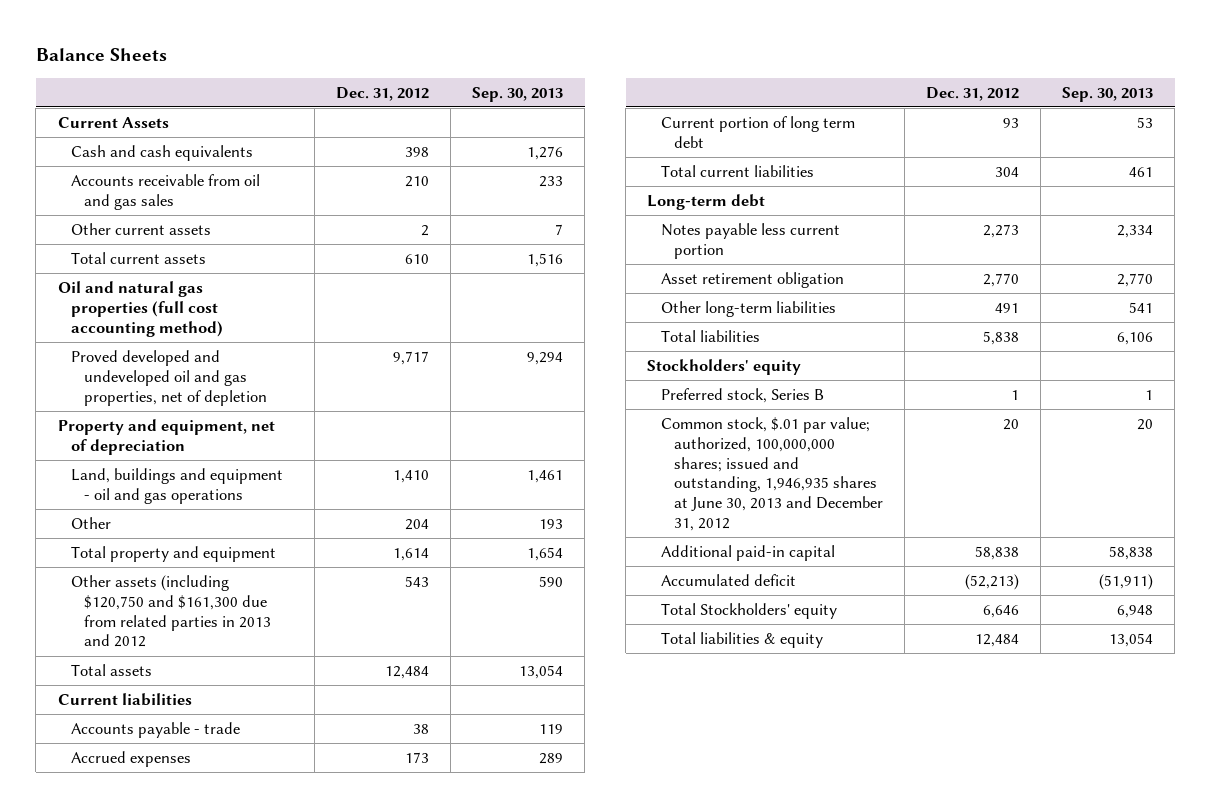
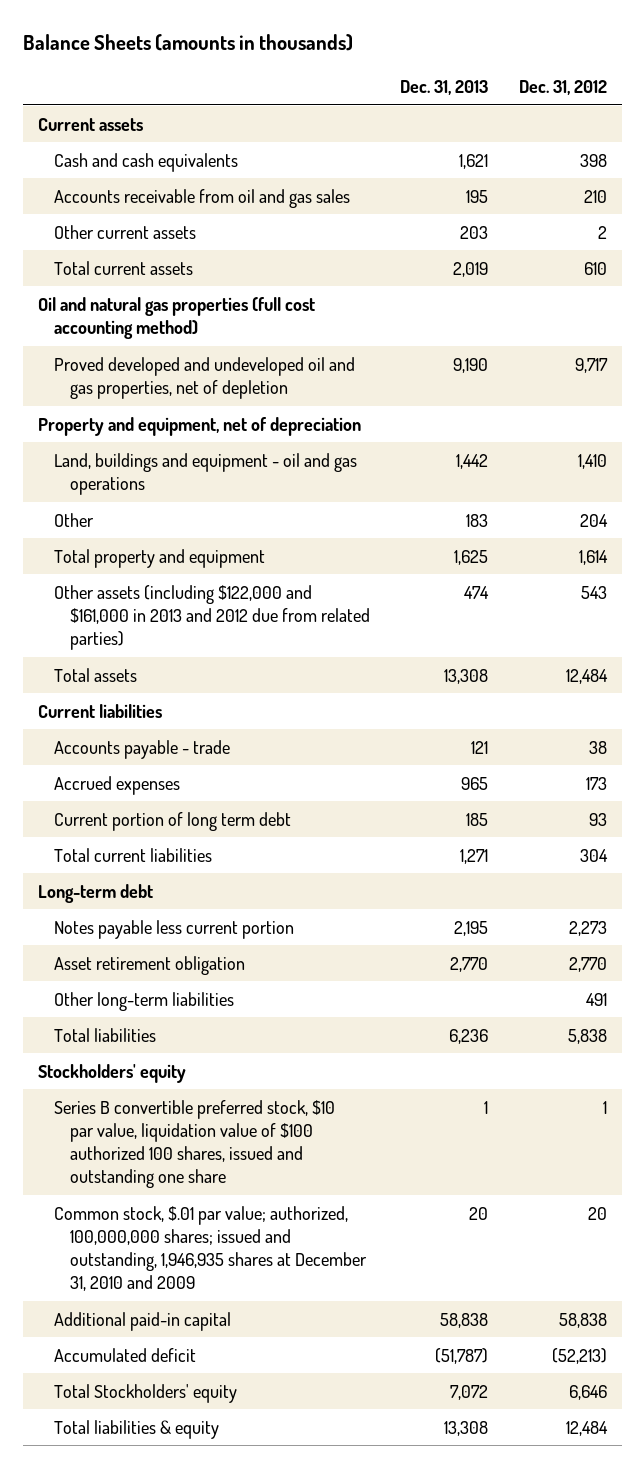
[35,48,167,62] Balance Sheets -> [22,34,353,52] Balance Sheets (amounts in thousands)
[472,86,564,102] Sep. 30, 2013 -> none
none -> [400,80,489,96] Dec. 31, 2013
[57,116,169,128] Current Assets -> [37,117,143,131] Current assets
[70,574,272,648] Other assets (including $120,750 and $161,300 due from related parties in 2013 and 2012 -> [54,584,371,650] Other assets (including $122,000 and $161,000 in 2013 and 2012 due from related parties)
[660,387,824,403] Preferred stock, Series B -> none
none -> [54,1099,336,1188] Series B convertible preferred stock, $10 par value, liquidation value of $100 authorized 100 shares, issued and outstanding one share
[660,416,883,532] Common stock, $.01 par value; authorized, 100,000,000 shares; issued and outstanding, 1,946,935 shares at June 30, 2013 and December 31, 2012 -> [54,1205,368,1291] Common stock, $.01 par value; authorized, 100,000,000 shares; issued and outstanding, 1,946,935 shares at December 31, 2010 and 2009

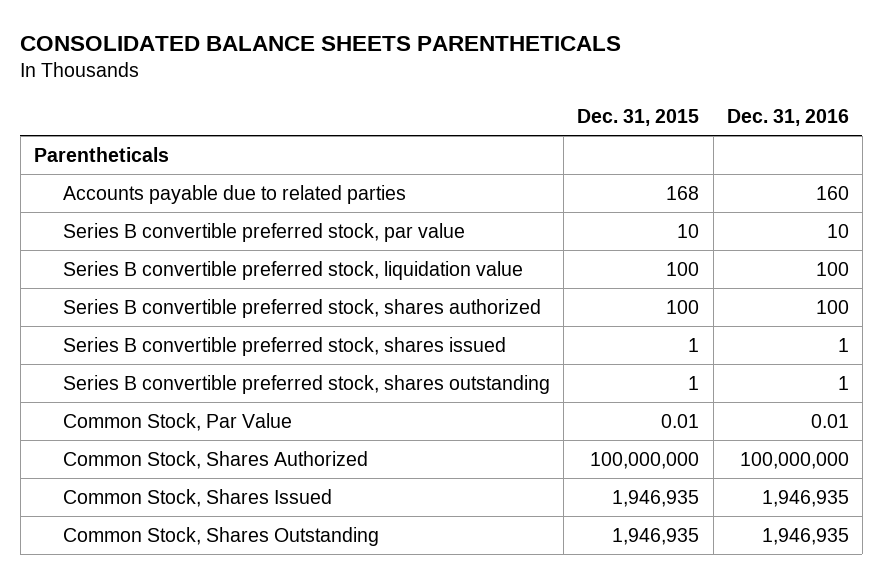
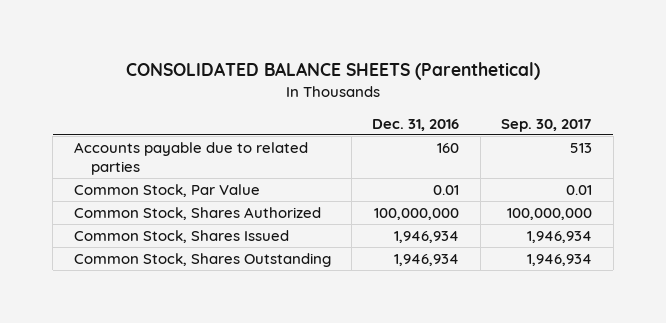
[20,35,622,51] CONSOLIDATED BALANCE SHEETS PARENTHETICALS -> [125,62,540,81] CONSOLIDATED BALANCE SHEETS (Parenthetical)
[577,108,700,126] Dec. 31, 2015 -> none
none -> [501,118,593,132] Sep. 30, 2017
[33,146,169,162] Parentheticals -> none
[63,222,466,242] Series B convertible preferred stock, par value -> none
[63,260,524,280] Series B convertible preferred stock, liquidation value -> none
[63,298,542,318] Series B convertible preferred stock, shares authorized -> none
[63,336,507,356] Series B convertible preferred stock, shares issued -> none
[63,374,551,394] Series B convertible preferred stock, shares outstanding -> none
[761,489,849,507] 1,946,935 -> [394,230,460,243] 1,946,934
[761,527,849,545] 1,946,935 -> [394,253,460,266] 1,946,934

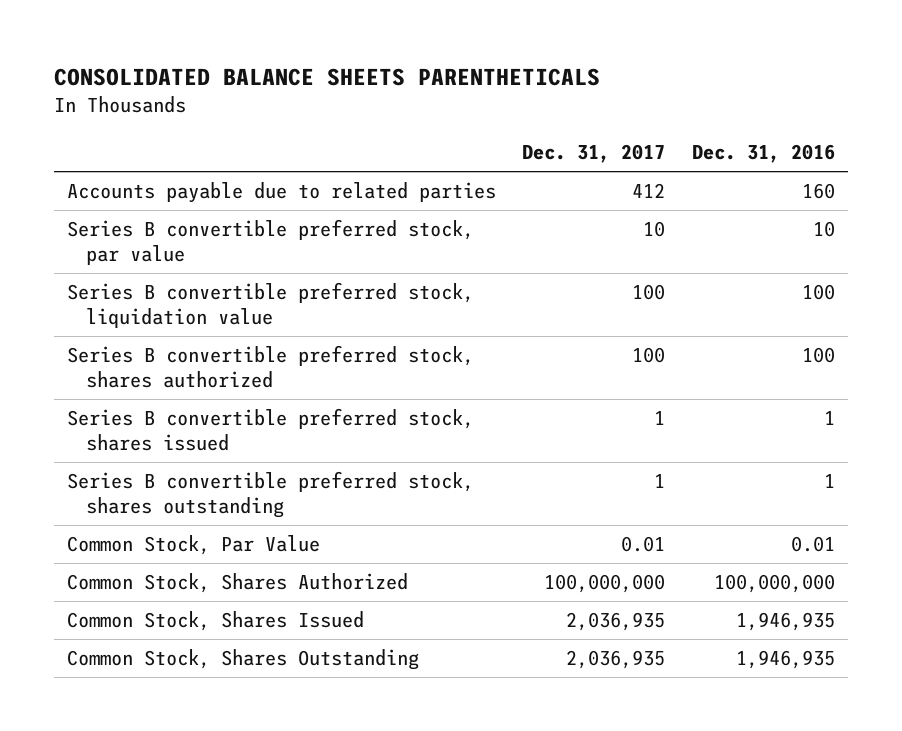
[125,62,540,81] CONSOLIDATED BALANCE SHEETS (Parenthetical) -> [53,68,600,87] CONSOLIDATED BALANCE SHEETS PARENTHETICALS
[501,118,593,132] Sep. 30, 2017 -> none
none -> [522,143,666,163] Dec. 31, 2017
none -> [66,219,474,265] Series B convertible preferred stock, par value
none -> [66,282,474,328] Series B convertible preferred stock, liquidation value
none -> [66,345,474,388] Series B convertible preferred stock, shares authorized
none -> [66,408,474,451] Series B convertible preferred stock, shares issued
none -> [66,471,474,518] Series B convertible preferred stock, shares outstanding
[394,230,460,243] 1,946,934 -> [735,612,835,632] 1,946,935
[394,253,460,266] 1,946,934 -> [735,650,835,670] 1,946,935

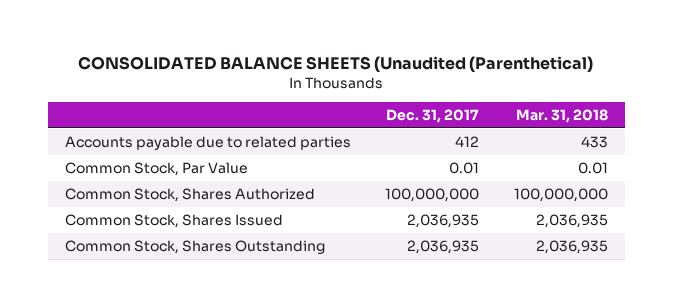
[53,68,600,87] CONSOLIDATED BALANCE SHEETS PARENTHETICALS -> [78,56,594,73] CONSOLIDATED BALANCE SHEETS (Unaudited (Parenthetical)
[691,143,835,163] Dec. 31, 2016 -> none
none -> [515,108,608,123] Mar. 31, 2018
[66,219,474,265] Series B convertible preferred stock, par value -> none
[66,282,474,328] Series B convertible preferred stock, liquidation value -> none
[66,345,474,388] Series B convertible preferred stock, shares authorized -> none
[66,408,474,451] Series B convertible preferred stock, shares issued -> none
[66,471,474,518] Series B convertible preferred stock, shares outstanding -> none

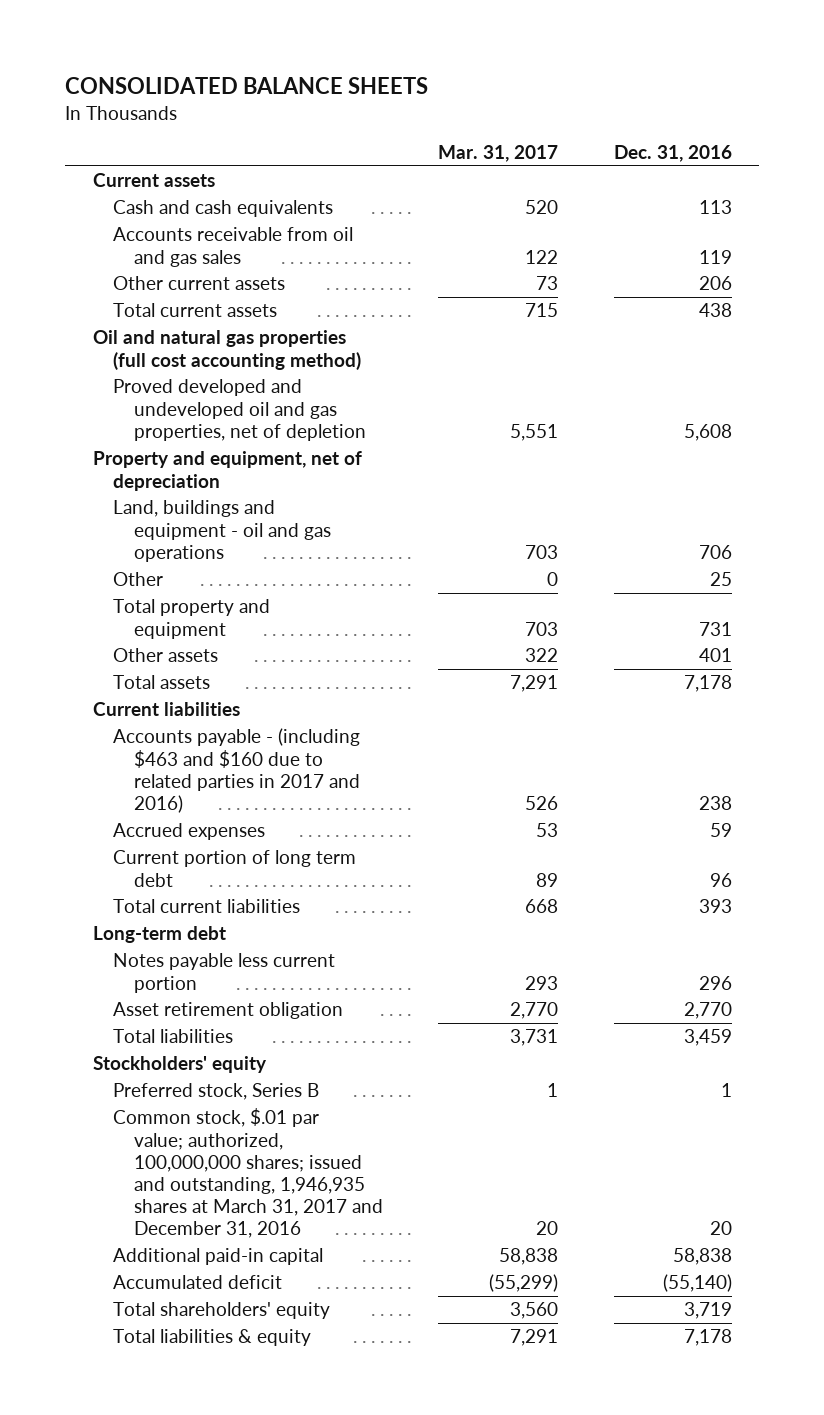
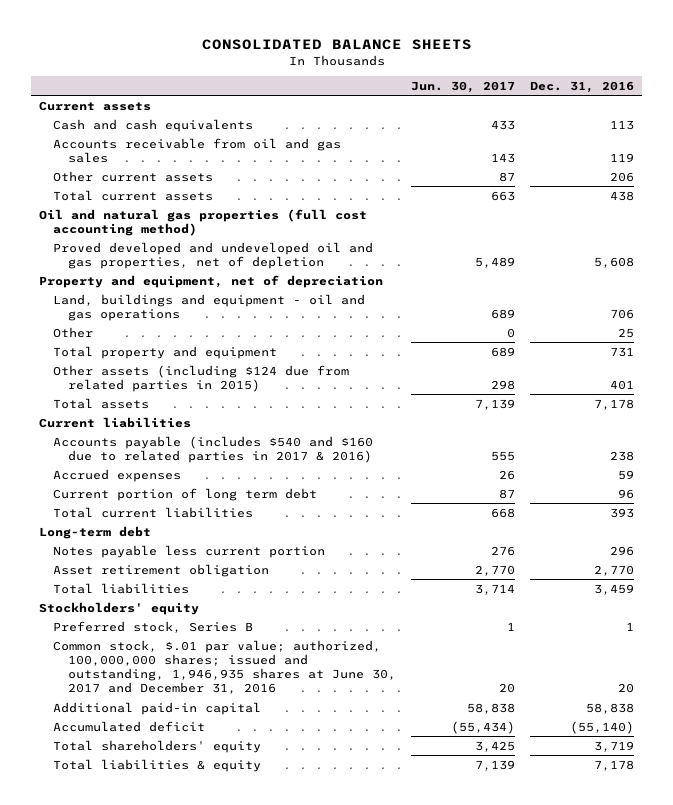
[438,145,559,163] Mar. 31, 2017 -> none
none -> [410,80,515,93] Jun. 30, 2017
[113,648,219,663] Other assets -> [53,364,350,392] Other assets (including $124 due from related parties in 2015)
[113,728,361,813] Accounts payable - (including $463 and $160 due to related parties in 2017 and 2016) -> [53,435,374,463] Accounts payable (includes $540 and $160 due to related parties in 2017 & 2016)
[113,1108,384,1239] Common stock, $.01 par value; authorized, 100,000,000 shares; issued and outstanding, 1,946,935 shares at March 31, 2017 and December 31, 2016 -> [53,639,396,694] Common stock, $.01 par value; authorized, 100,000,000 shares; issued and outstanding, 1,946,935 shares at June 30, 2017 and December 31, 2016

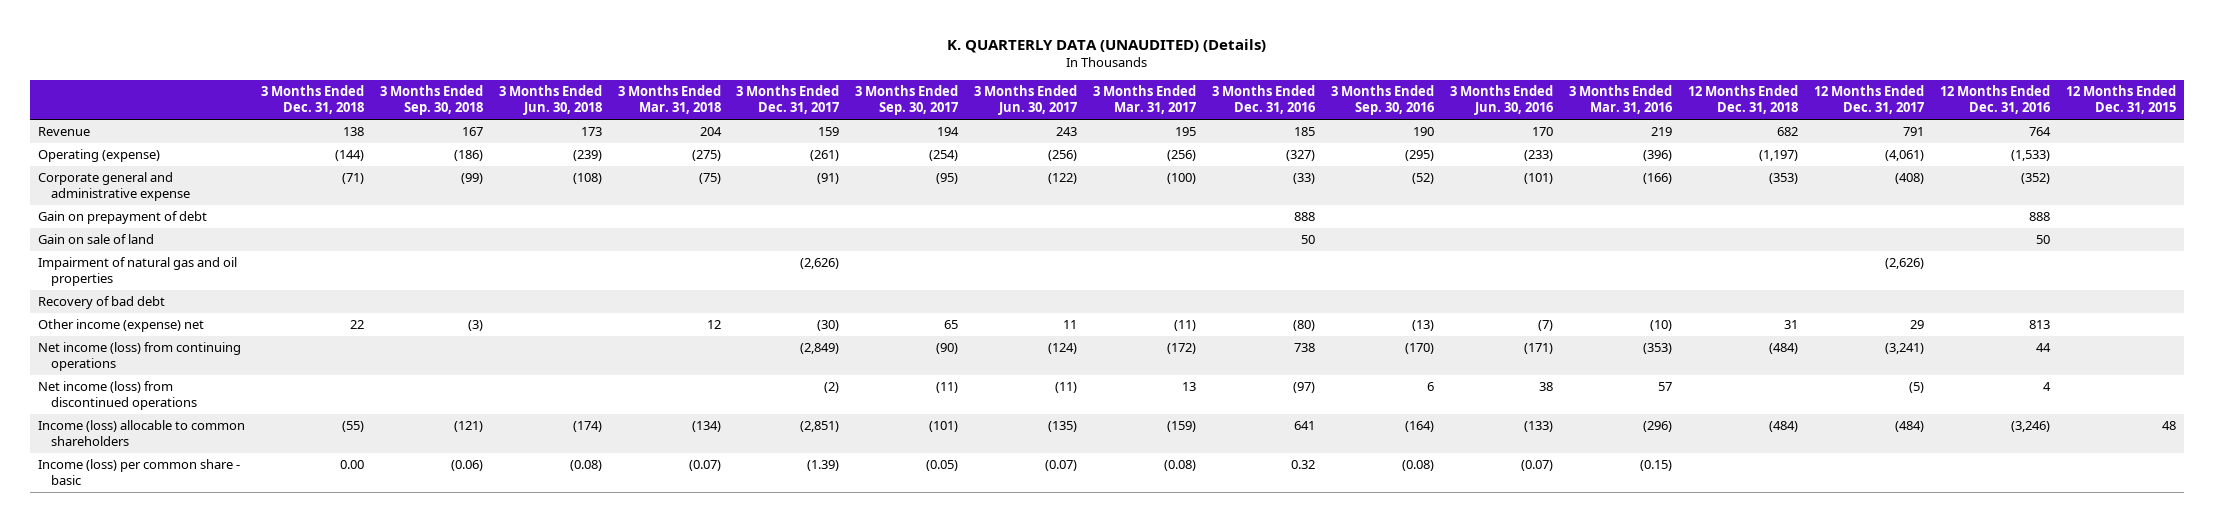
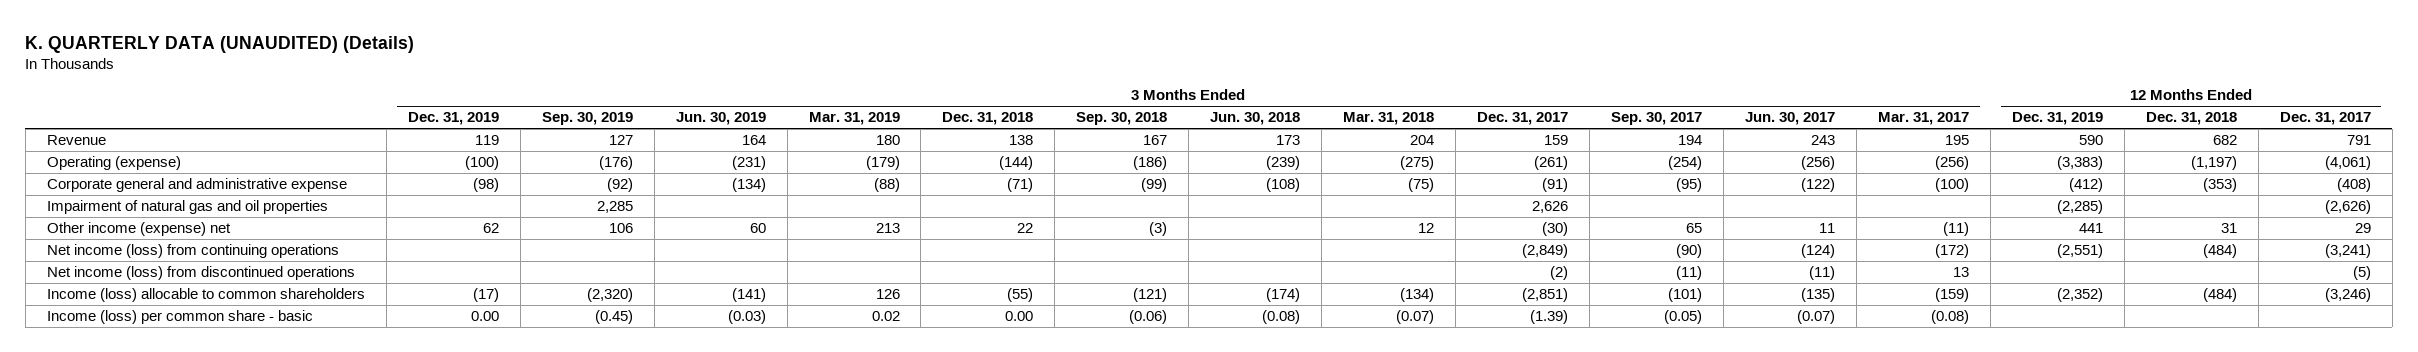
[1212,85,1316,115] 3 Months Ended Dec. 31, 2016 -> none
[1331,85,1435,116] 3 Months Ended Sep. 30, 2016 -> none
[1450,85,1554,116] 3 Months Ended Jun. 30, 2016 -> none
[1569,85,1673,115] 3 Months Ended Mar. 31, 2016 -> none
[1940,85,2051,115] 12 Months Ended Dec. 31, 2016 -> none
[2066,85,2177,115] 12 Months Ended Dec. 31, 2015 -> none
none -> [407,112,499,126] Dec. 31, 2019
none -> [541,112,633,126] Sep. 30, 2019
none -> [675,112,766,126] Jun. 30, 2019
none -> [808,112,900,126] Mar. 31, 2019
none -> [2011,112,2103,126] Dec. 31, 2019
[37,211,207,225] Gain on prepayment of debt -> none
[37,234,154,245] Gain on sale of land -> none
[37,296,165,310] Recovery of bad debt -> none
[800,258,840,270] (2,626) -> [1532,201,1569,214] 2,626
[1895,421,1925,433] (484) -> [2324,288,2371,303] (3,246)

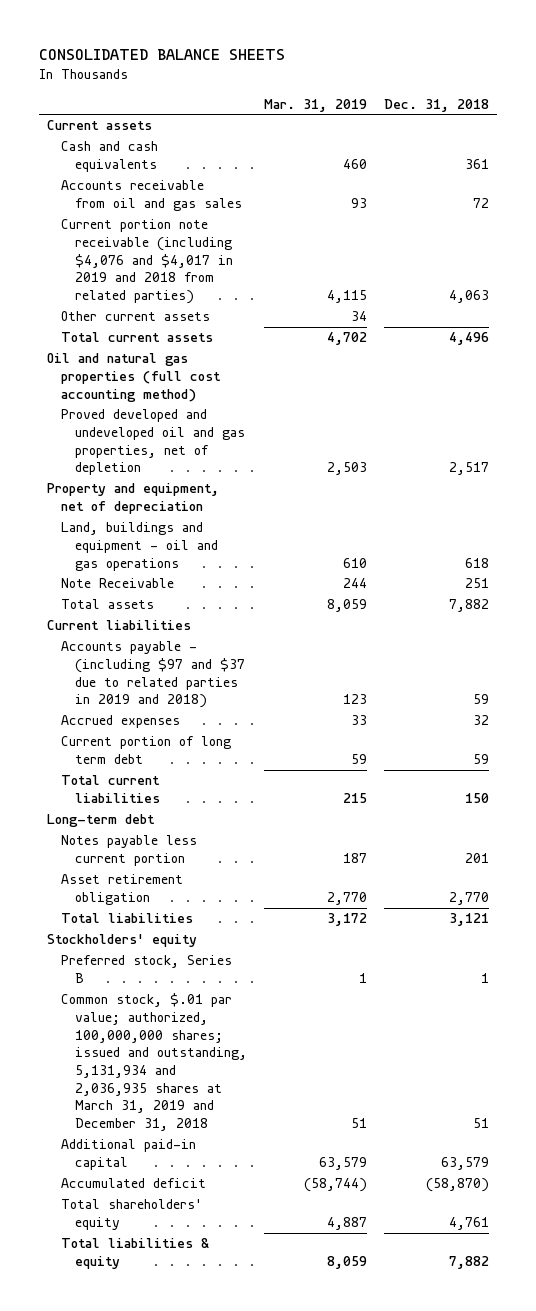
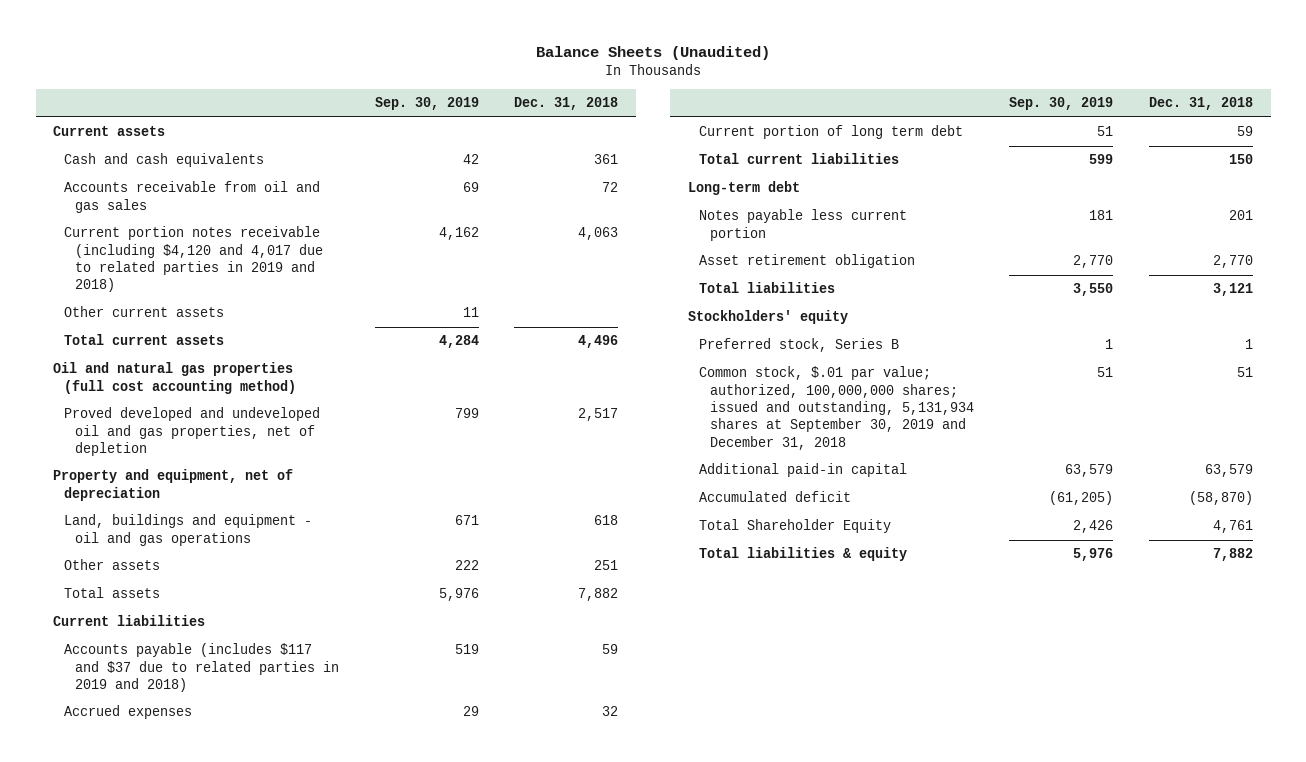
[38,49,285,61] CONSOLIDATED BALANCE SHEETS -> [536,45,771,60] Balance Sheets (Unaudited)
[263,98,367,112] Mar. 31, 2019 -> none
none -> [374,97,479,111] Sep. 30, 2019
[61,219,234,305] Current portion note receivable (including $4,076 and $4,017 in 2019 and 2018 from related parties) -> [64,226,324,293] Current portion notes receivable (including $4,120 and 4,017 due to related parties in 2019 and 2018)
[61,578,175,589] Note Receivable -> [64,559,161,571] Other assets
[61,641,246,709] Accounts payable - (including $97 and $37 due to related parties in 2019 and 2018) -> [64,643,340,693] Accounts payable (includes $117 and $37 due to related parties in 2019 and 2018)
[61,993,248,1131] Common stock, $.01 par value; authorized, 100,000,000 shares; issued and outstanding, 5,131,934 and 2,036,935 shares at March 31, 2019 and December 31, 2018 -> [698,366,974,450] Common stock, $.01 par value; authorized, 100,000,000 shares; issued and outstanding, 5,131,934 shares at September 30, 2019 and December 31, 2018
[61,1199,203,1231] Total shareholders' equity -> [698,519,891,534] Total Shareholder Equity

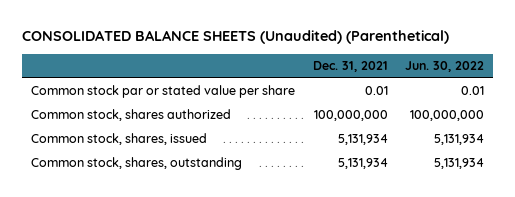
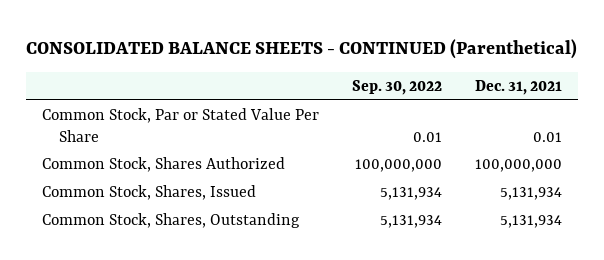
[21,30,449,45] CONSOLIDATED BALANCE SHEETS (Unaudited) (Parenthetical) -> [25,38,577,59] CONSOLIDATED BALANCE SHEETS - CONTINUED (Parenthetical)
[405,61,485,73] Jun. 30, 2022 -> none
none -> [351,80,442,96] Sep. 30, 2022
[30,85,295,99] Common stock par or stated value per share -> [42,108,320,142] Common Stock, Par or Stated Value Per Share
[30,109,231,122] Common stock, shares authorized -> [42,157,286,173] Common Stock, Shares Authorized
[30,133,207,146] Common stock, shares, issued -> [42,185,257,201] Common Stock, Shares, Issued
[30,157,242,171] Common stock, shares, outstanding -> [42,213,301,229] Common Stock, Shares, Outstanding

